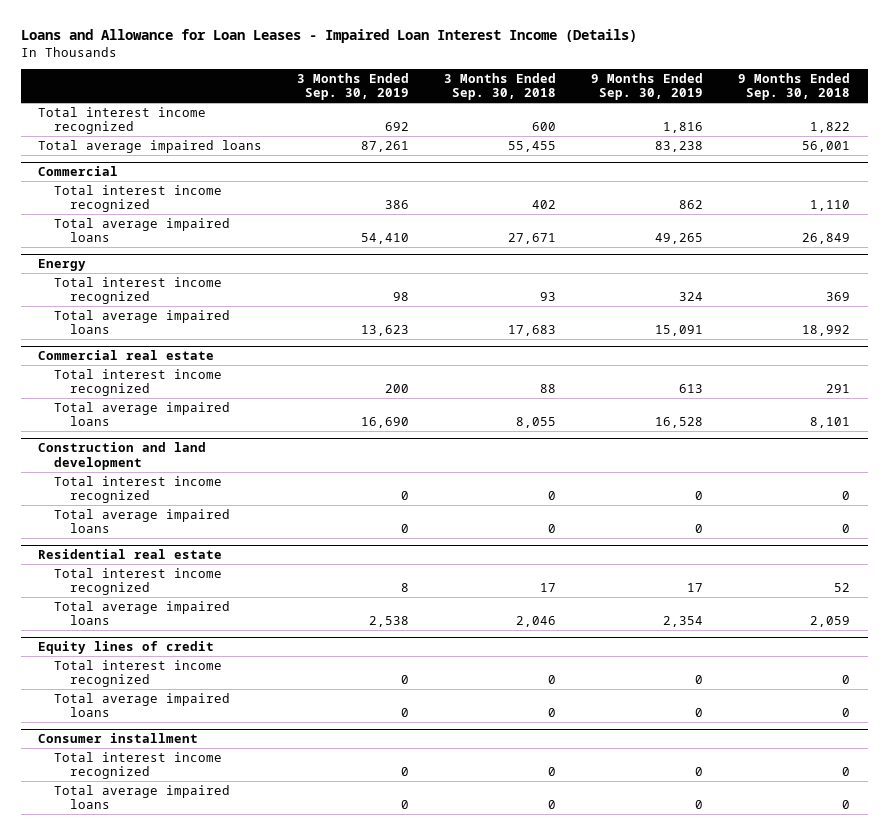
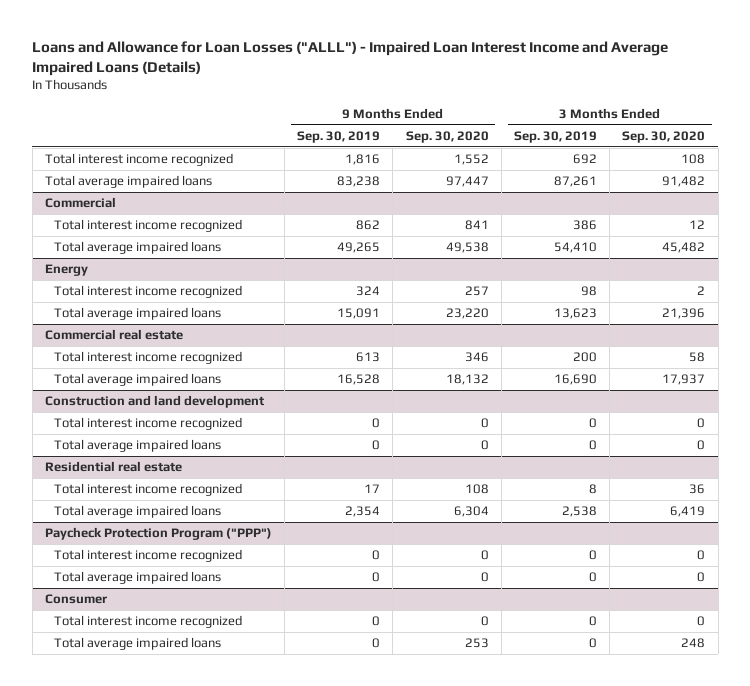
[20,28,637,43] Loans and Allowance for Loan Leases - Impaired Loan Interest Income (Details) -> [32,41,669,77] Loans and Allowance for Loan Losses ("ALLL") - Impaired Loan Interest Income and Average Impaired Loans (Details)
[444,72,557,101] 3 Months Ended Sep. 30, 2018 -> none
[738,72,851,101] 9 Months Ended Sep. 30, 2018 -> none
none -> [405,130,489,143] Sep. 30, 2020
none -> [622,130,706,143] Sep. 30, 2020
[38,641,215,655] Equity lines of credit -> none
none -> [44,527,272,541] Paycheck Protection Program ("PPP")
[38,733,199,744] Consumer installment -> [44,594,107,605] Consumer

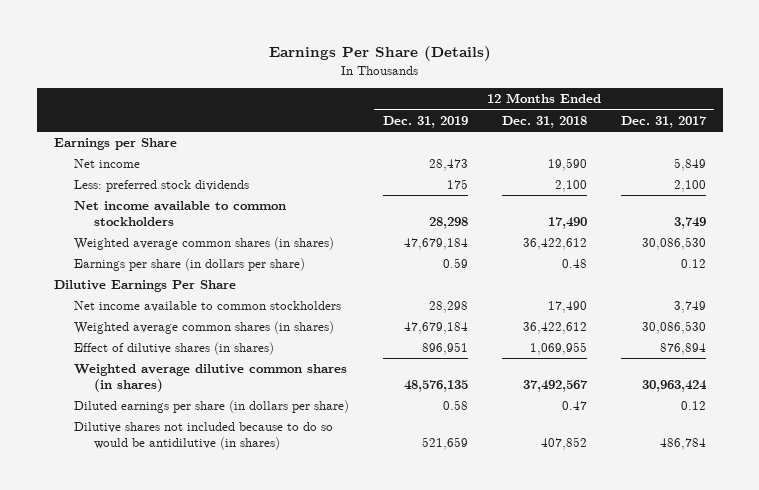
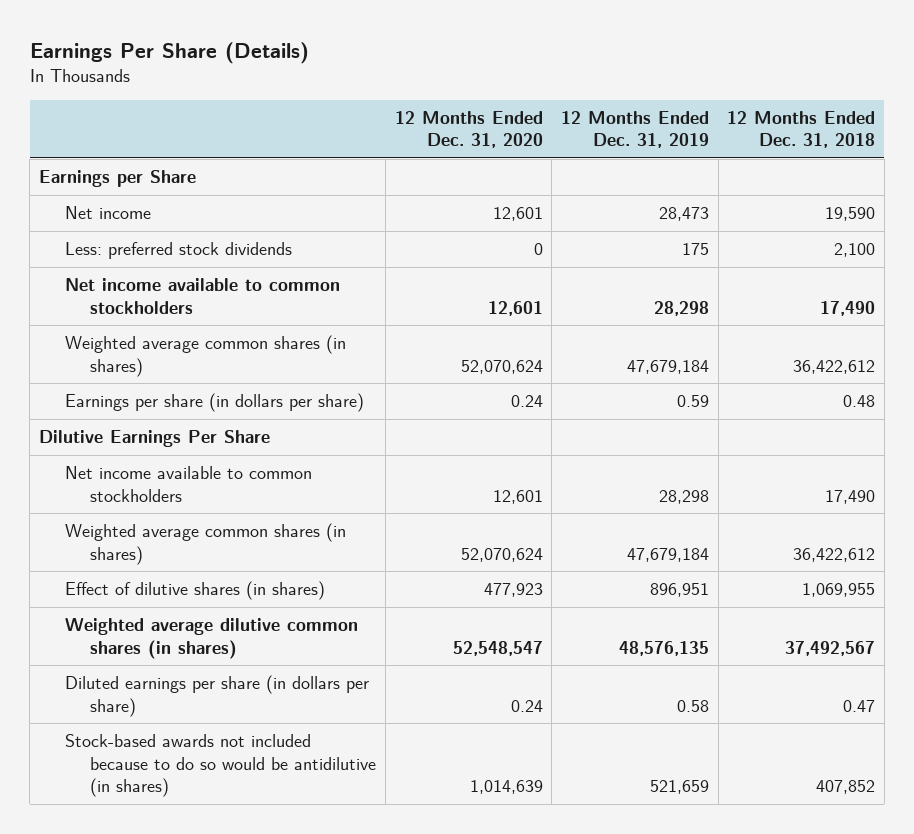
[620,115,707,128] Dec. 31, 2017 -> none
none -> [394,110,543,149] 12 Months Ended Dec. 31, 2020
[73,422,333,450] Dilutive shares not included because to do so would be antidilutive (in shares) -> [64,734,377,797] Stock-based awards not included because to do so would be antidilutive (in shares)

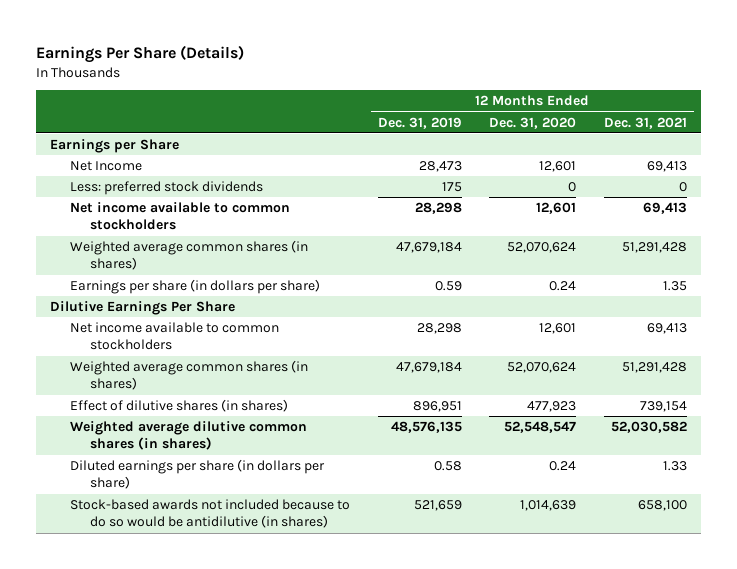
[727,110,876,149] 12 Months Ended Dec. 31, 2018 -> none
none -> [603,116,687,129] Dec. 31, 2021
[64,206,151,220] Net income -> [70,160,143,171] Net Income

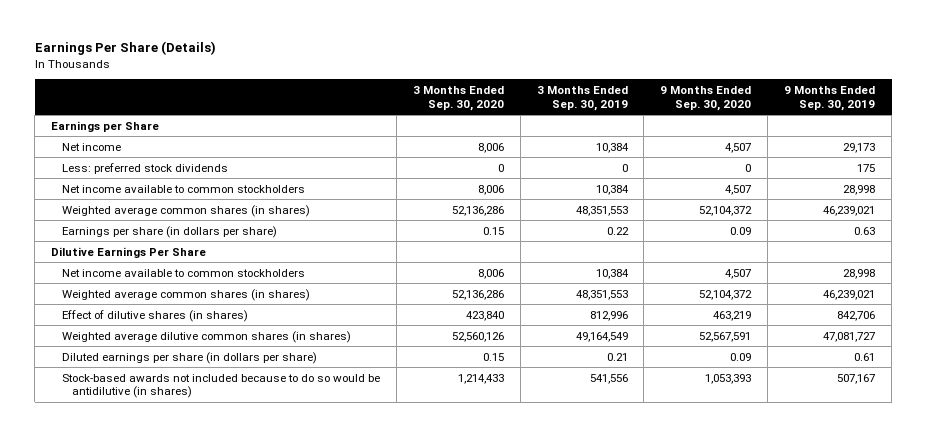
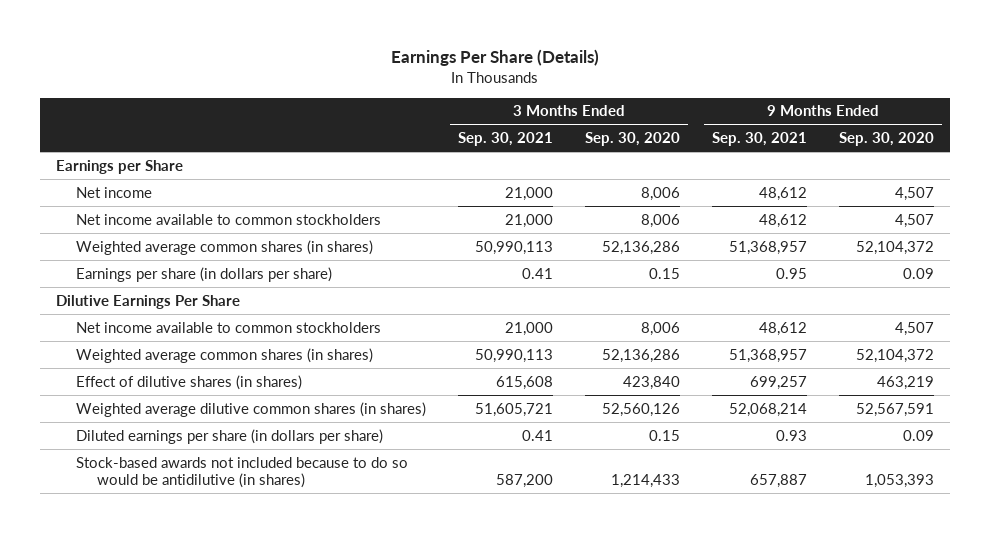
[536,86,628,111] 3 Months Ended Sep. 30, 2019 -> none
[784,86,876,111] 9 Months Ended Sep. 30, 2019 -> none
none -> [458,132,554,147] Sep. 30, 2021
none -> [712,132,808,147] Sep. 30, 2021
[61,162,228,174] Less: preferred stock dividends -> none

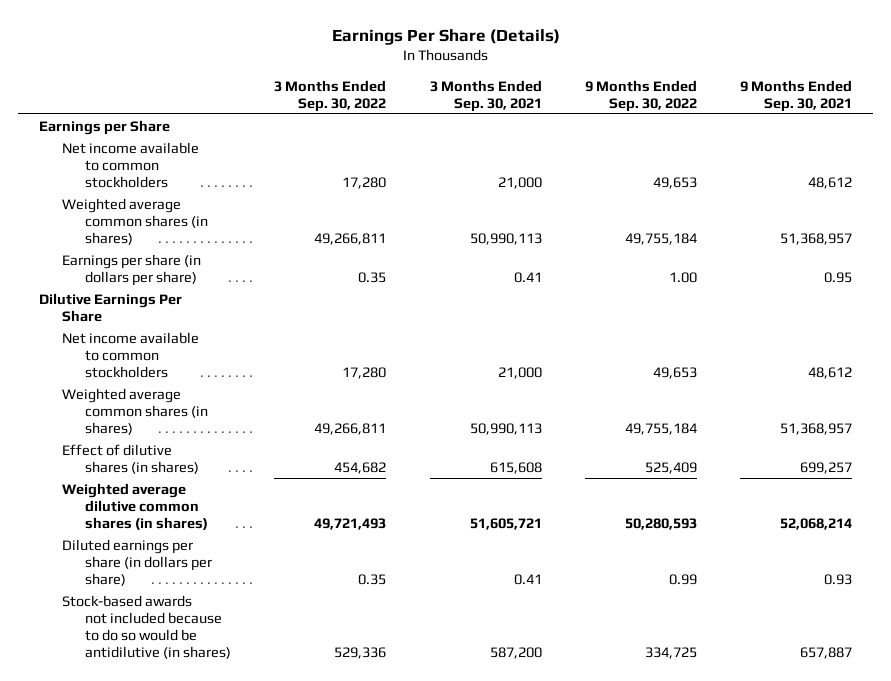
[585,132,681,147] Sep. 30, 2020 -> none
[839,132,935,147] Sep. 30, 2020 -> none
none -> [274,79,387,112] 3 Months Ended Sep. 30, 2022
none -> [584,79,697,112] 9 Months Ended Sep. 30, 2022
[76,186,153,198] Net income -> none

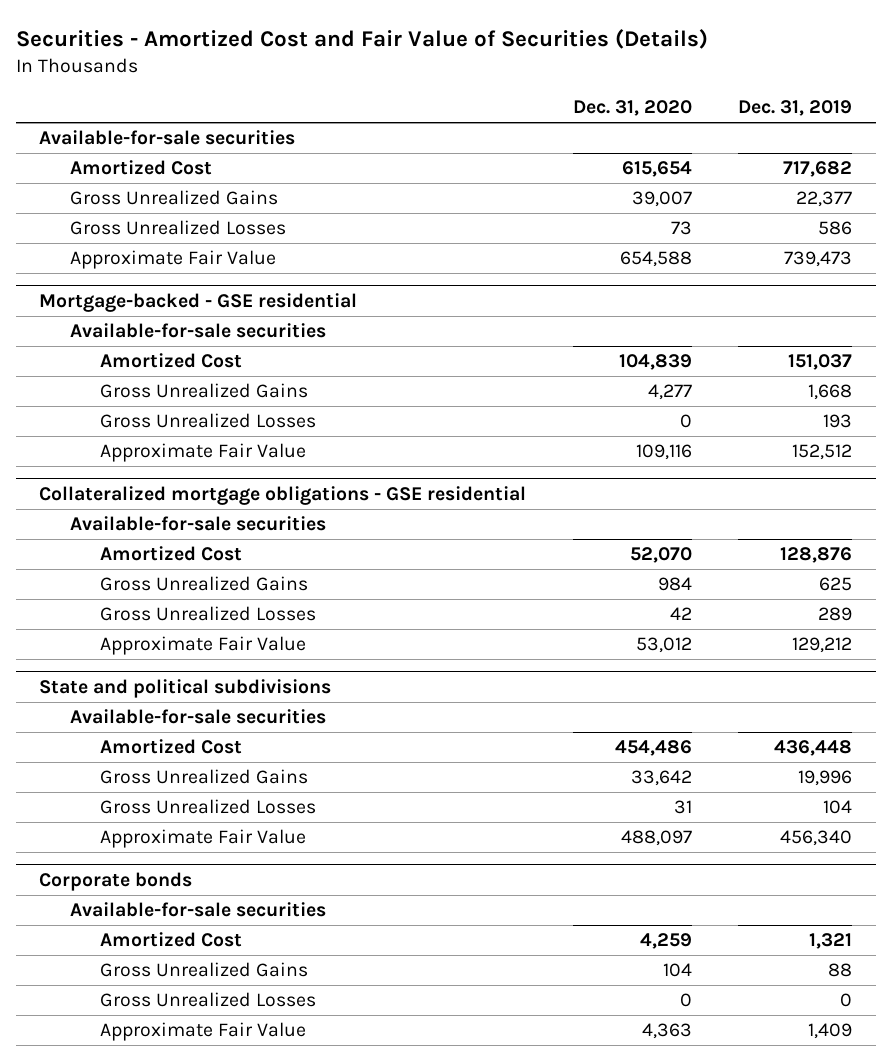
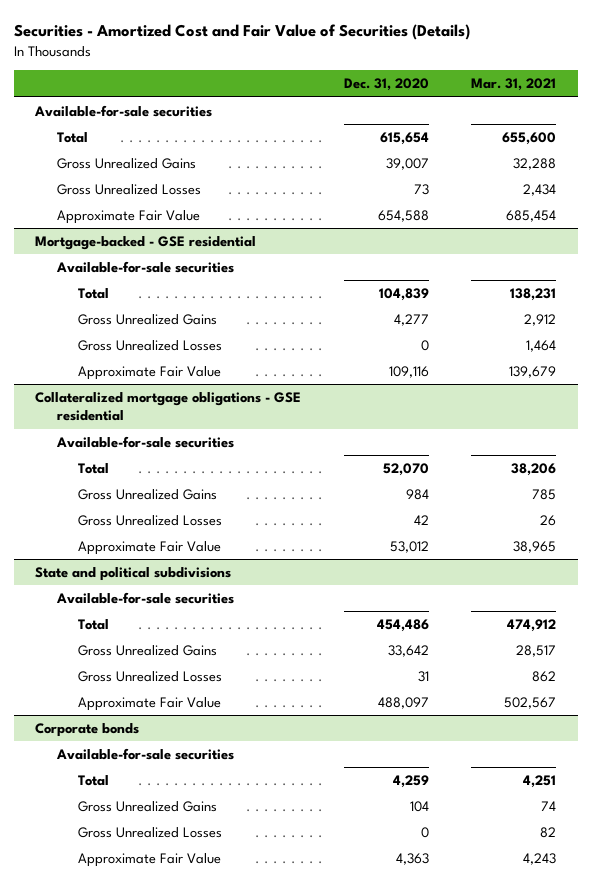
[738,100,853,117] Dec. 31, 2019 -> none
none -> [471,78,557,92] Mar. 31, 2021
[69,160,212,176] Amortized Cost -> [56,131,88,143] Total
[99,353,242,369] Amortized Cost -> [78,287,110,299] Total
[99,546,242,562] Amortized Cost -> [78,462,110,474] Total
[99,739,242,755] Amortized Cost -> [78,618,110,630] Total
[99,932,242,948] Amortized Cost -> [78,774,110,786] Total

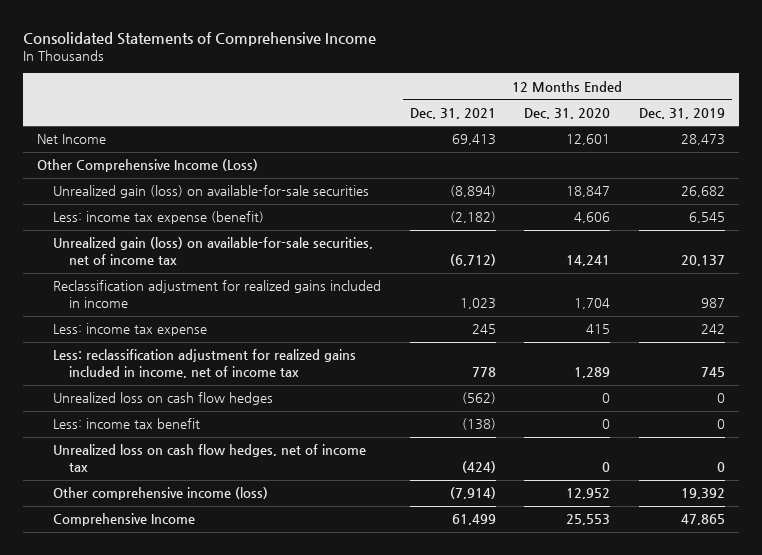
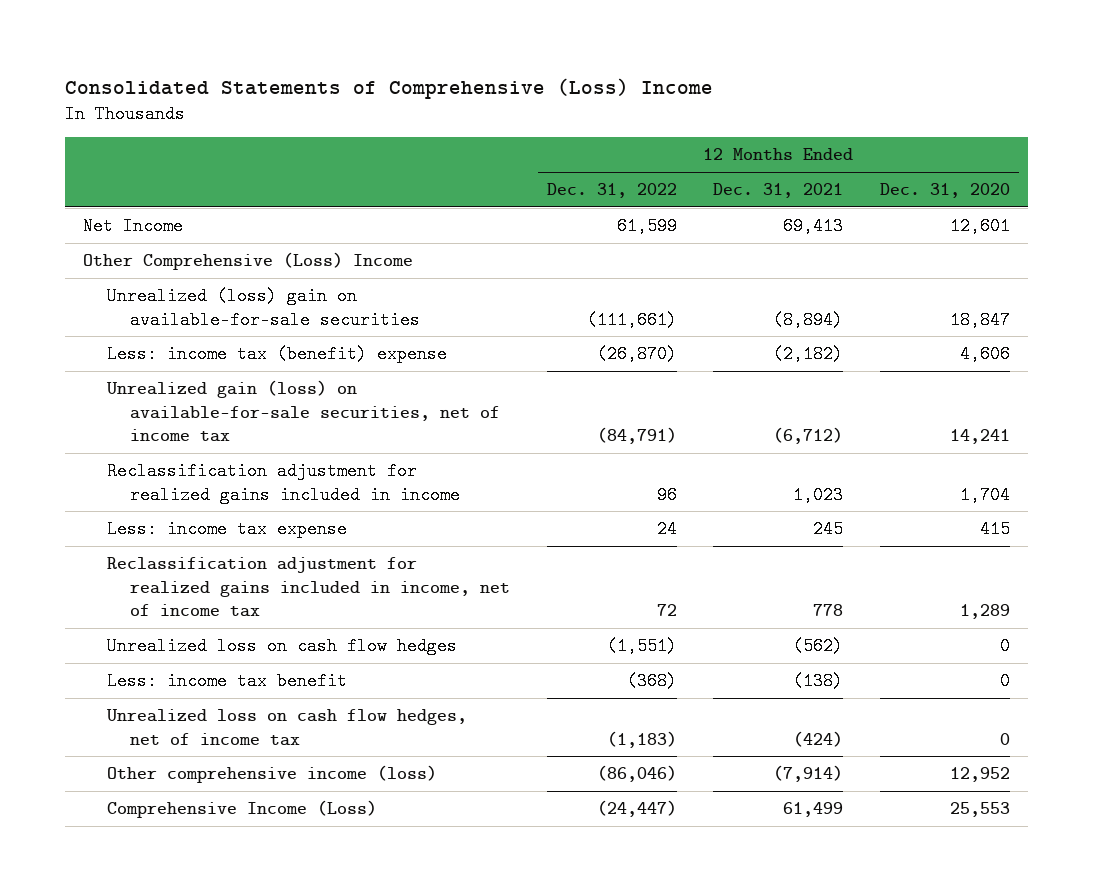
[22,32,376,47] Consolidated Statements of Comprehensive Income -> [64,77,713,99] Consolidated Statements of Comprehensive (Loss) Income
[638,107,725,119] Dec. 31, 2019 -> none
none -> [546,183,677,199] Dec. 31, 2022
[37,159,259,173] Other Comprehensive Income (Loss) -> [82,252,413,271] Other Comprehensive (Loss) Income
[53,185,370,199] Unrealized gain (loss) on available-for-sale securities -> [106,287,421,329] Unrealized (loss) gain on available-for-sale securities
[53,211,265,225] Less: income tax expense (benefit) -> [106,345,447,364] Less: income tax (benefit) expense
[53,349,357,379] Less: reclassification adjustment for realized gains included in income, net of income tax -> [106,557,511,618] Reclassification adjustment for realized gains included in income, net of income tax
[53,513,196,527] Comprehensive Income -> [106,800,377,819] Comprehensive Income (Loss)

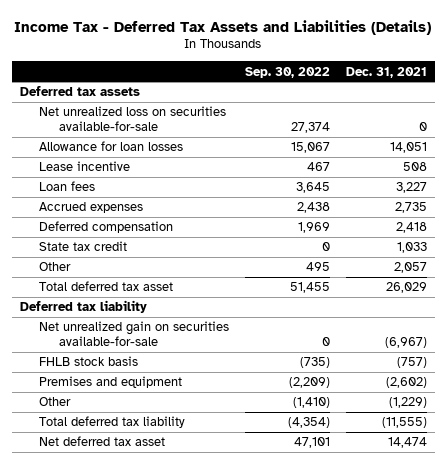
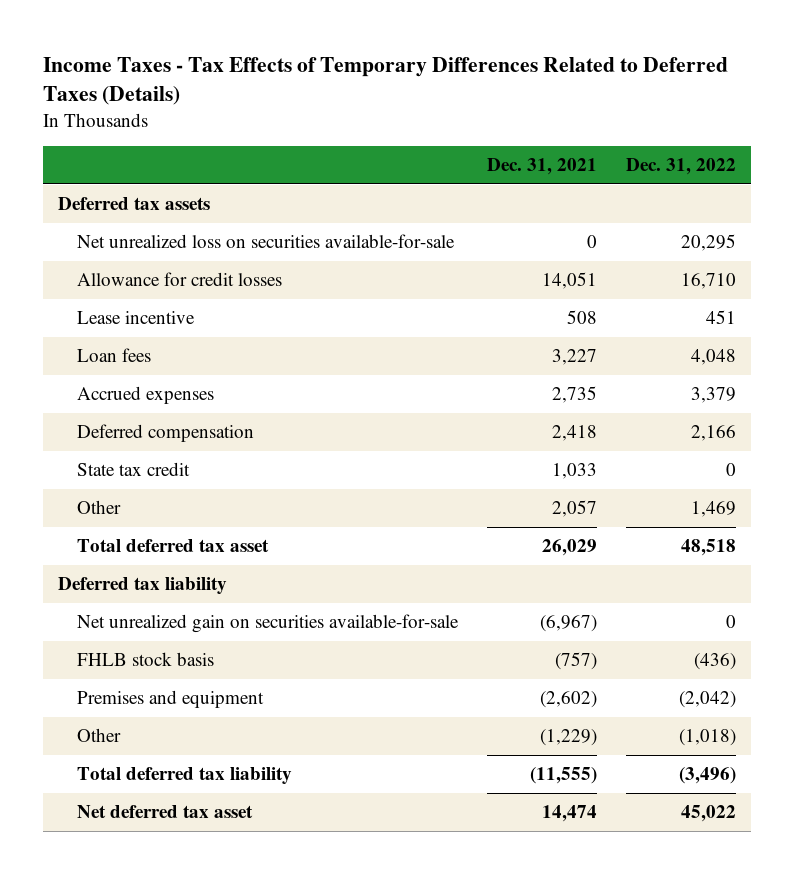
[14,19,432,35] Income Tax - Deferred Tax Assets and Liabilities (Details) -> [42,57,728,106] Income Taxes - Tax Effects of Temporary Differences Related to Deferred Taxes (Details)
[245,66,331,78] Sep. 30, 2022 -> none
none -> [626,157,737,175] Dec. 31, 2022
[39,141,184,152] Allowance for loan losses -> [76,272,282,287] Allowance for credit losses

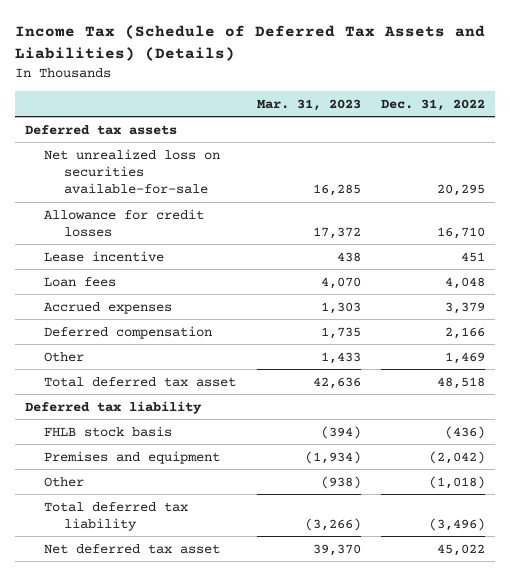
[42,57,728,106] Income Taxes - Tax Effects of Temporary Differences Related to Deferred Taxes (Details) -> [14,25,485,62] Income Tax (Schedule of Deferred Tax Assets and Liabilities) (Details)
[486,157,597,175] Dec. 31, 2021 -> none
none -> [256,98,361,111] Mar. 31, 2023
[76,462,190,477] State tax credit -> none
[76,614,459,634] Net unrealized gain on securities available-for-sale -> none

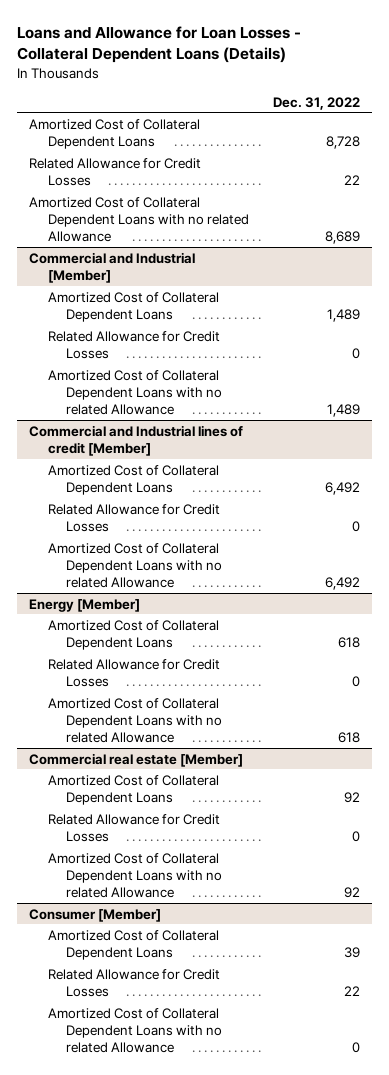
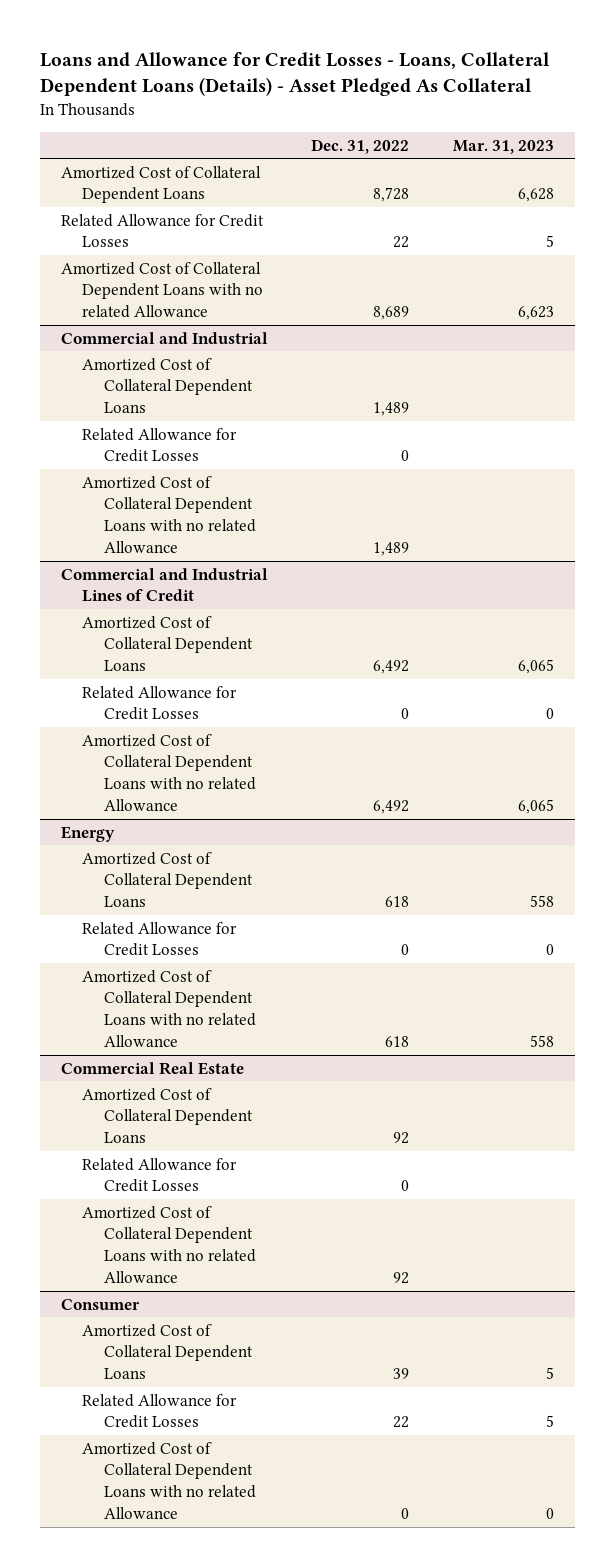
[17,26,302,64] Loans and Allowance for Loan Losses - Collateral Dependent Loans (Details) -> [39,52,550,97] Loans and Allowance for Credit Losses - Loans, Collateral Dependent Loans (Details) - Asset Pledged As Collateral
none -> [452,139,554,154] Mar. 31, 2023
[29,251,196,283] Commercial and Industrial [Member] -> [61,331,269,344] Commercial and Industrial
[29,424,244,456] Commercial and Industrial lines of credit [Member] -> [61,567,269,603] Commercial and Industrial Lines of Credit
[29,598,141,612] Energy [Member] -> [61,825,116,842] Energy
[29,752,244,767] Commercial real estate [Member] -> [61,1061,245,1075] Commercial Real Estate
[29,908,162,922] Consumer [Member] -> [61,1298,141,1310] Consumer

